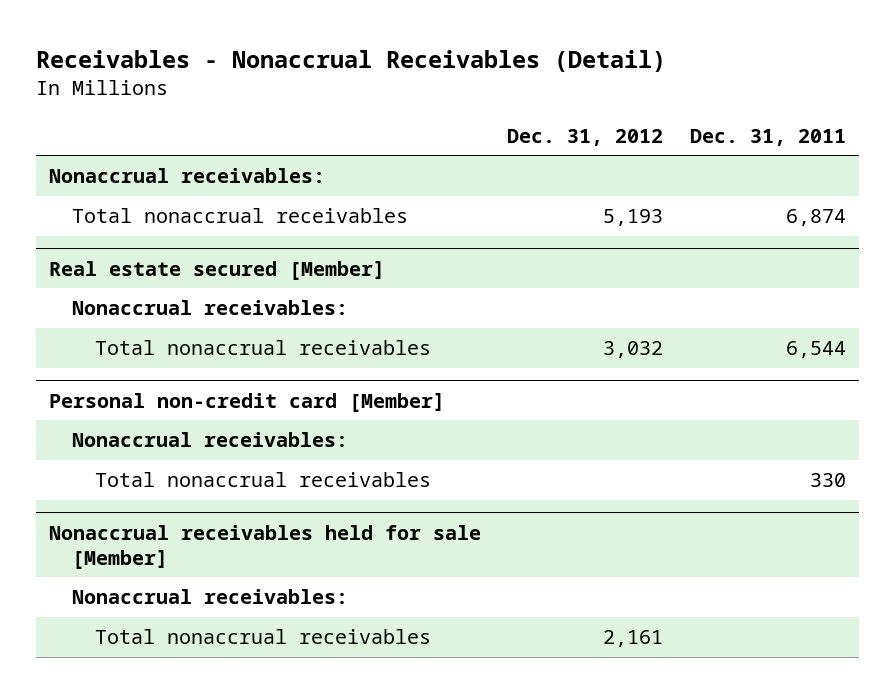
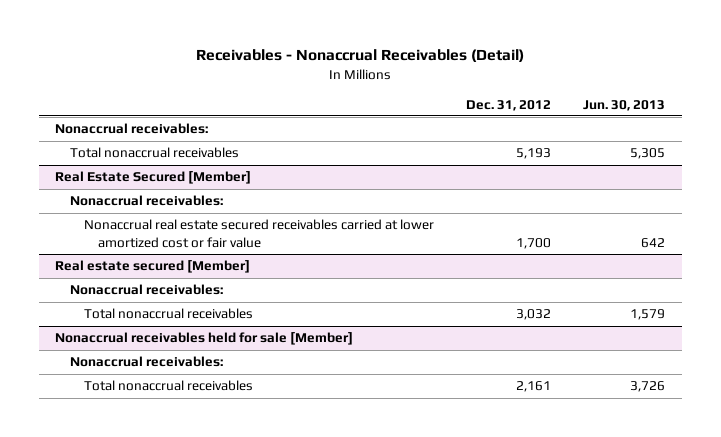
[689,128,846,146] Dec. 31, 2011 -> none
none -> [583,99,666,111] Jun. 30, 2013
none -> [55,171,252,185] Real Estate Secured [Member]
none -> [69,195,223,207] Nonaccrual receivables:
none -> [84,219,435,248] Nonaccrual real estate secured receivables carried at lower amortized cost or fair value
[49,392,446,412] Personal non-credit card [Member] -> none
[72,432,349,448] Nonaccrual receivables: -> none
[95,472,432,488] Total nonaccrual receivables -> none

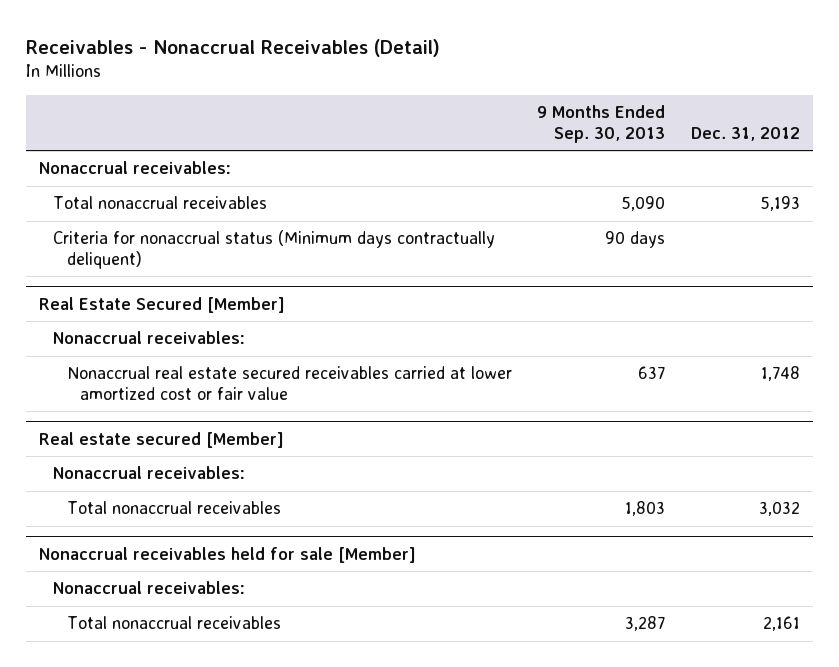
[583,99,666,111] Jun. 30, 2013 -> none
none -> [537,105,666,143] 9 Months Ended Sep. 30, 2013
none -> [52,230,495,269] Criteria for nonaccrual status (Minimum days contractually deliquent)
[516,237,552,249] 1,700 -> [761,366,801,382] 1,748

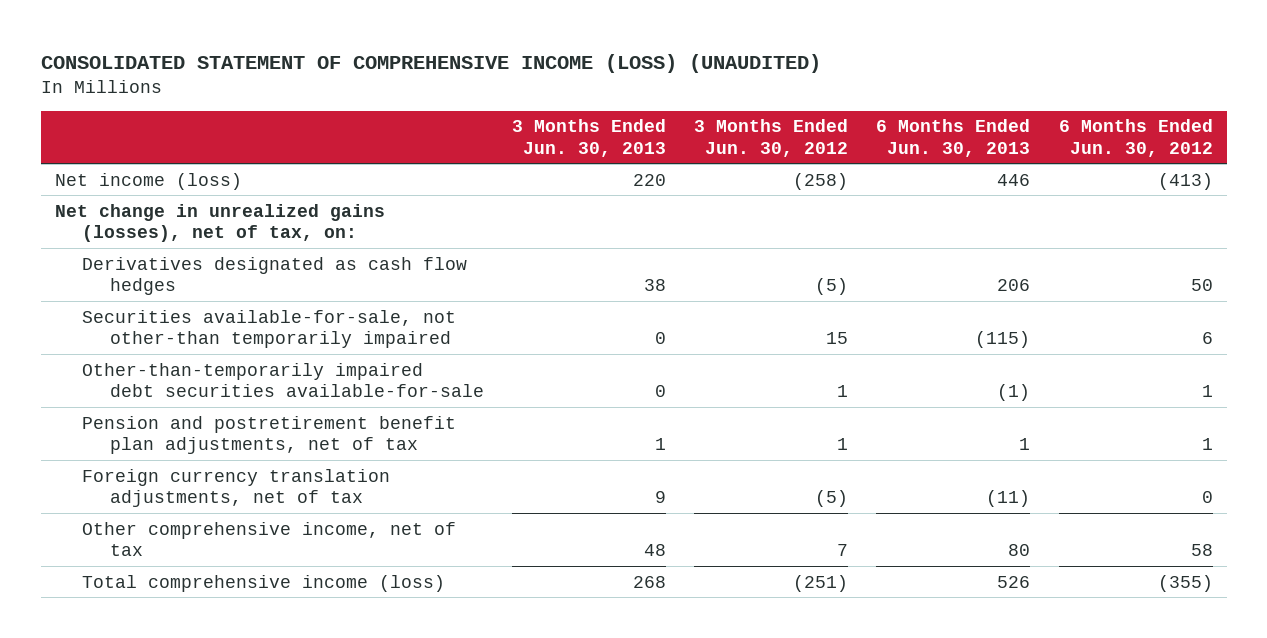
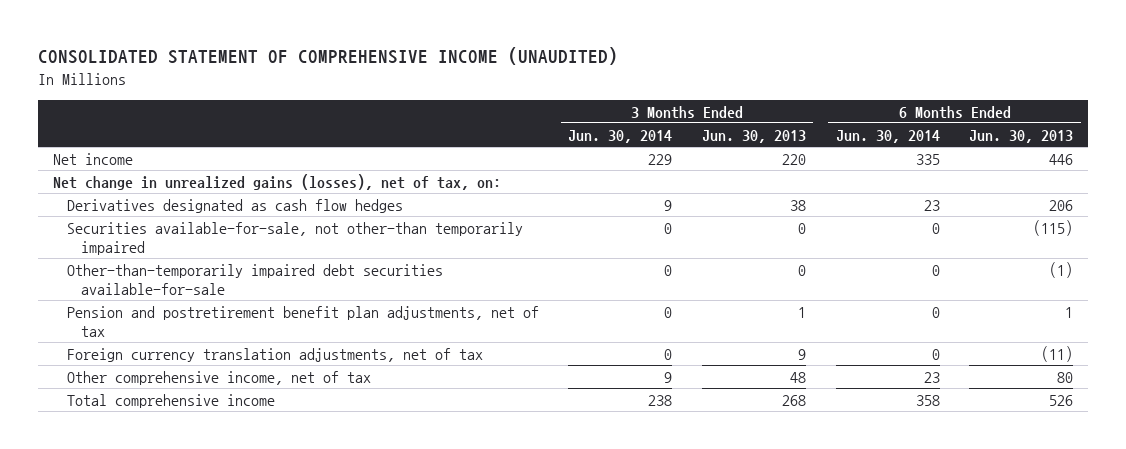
[40,53,821,73] CONSOLIDATED STATEMENT OF COMPREHENSIVE INCOME (LOSS) (UNAUDITED) -> [37,47,618,66] CONSOLIDATED STATEMENT OF COMPREHENSIVE INCOME (UNAUDITED)
[694,119,849,157] 3 Months Ended Jun. 30, 2012 -> none
[1058,119,1213,157] 6 Months Ended Jun. 30, 2012 -> none
none -> [568,129,673,143] Jun. 30, 2014
none -> [835,129,940,143] Jun. 30, 2014
[54,172,242,190] Net income (loss) -> [52,152,133,165] Net income
[82,574,446,592] Total comprehensive income (loss) -> [66,393,275,408] Total comprehensive income

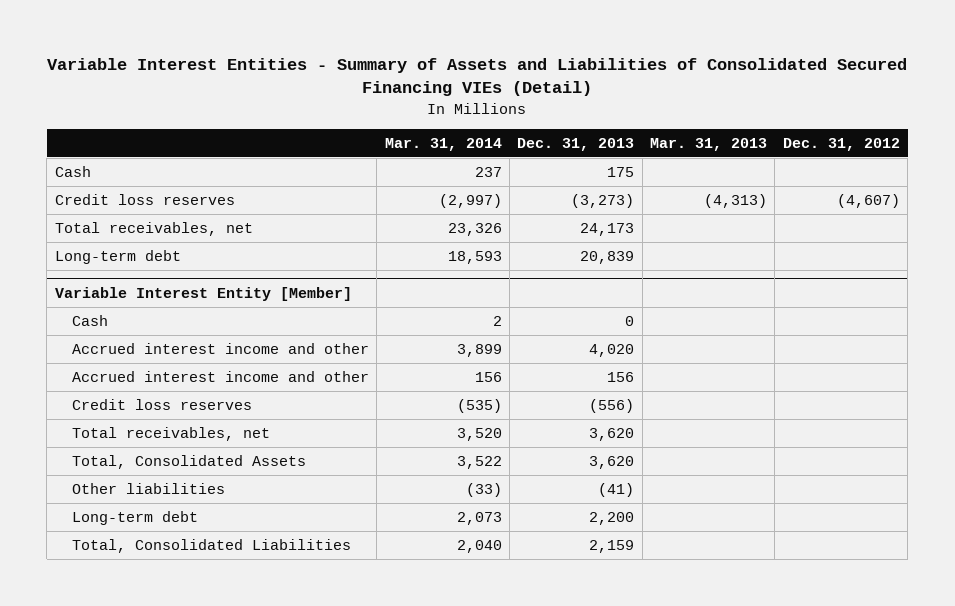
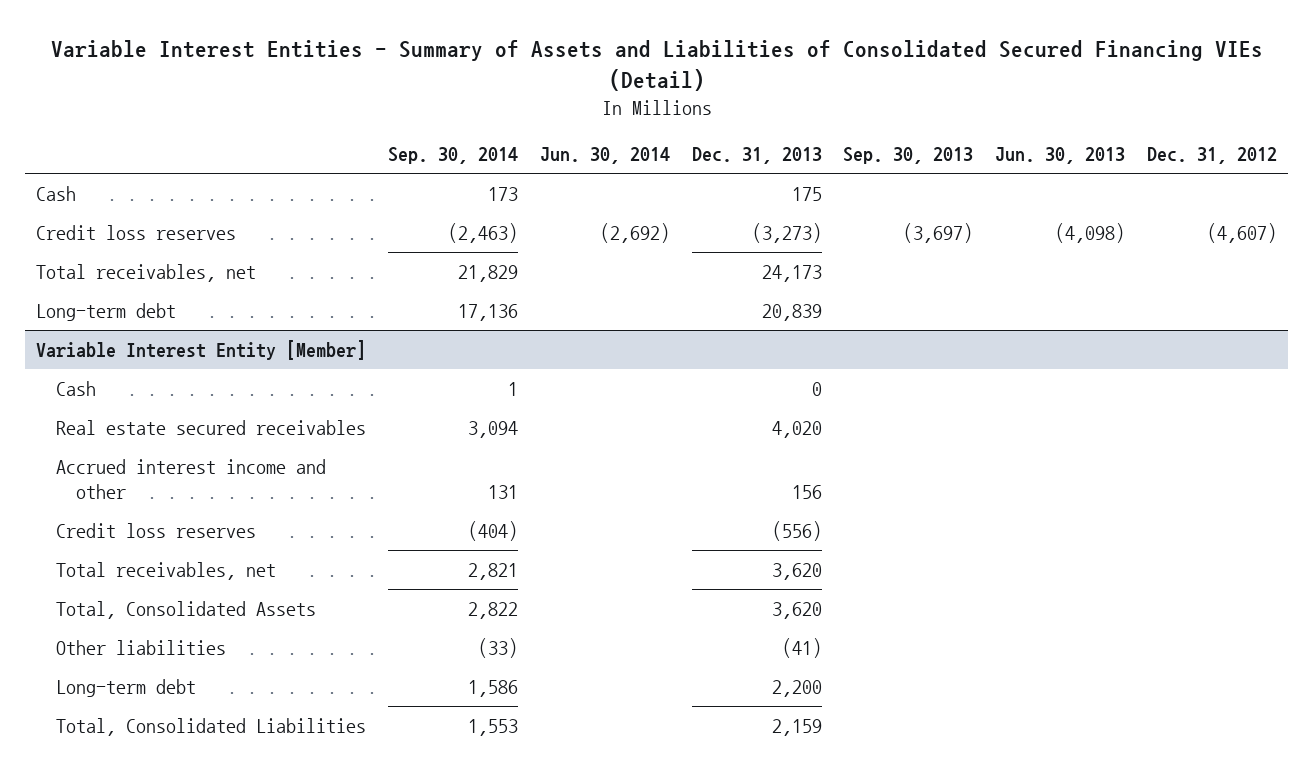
[384,137,502,151] Mar. 31, 2014 -> none
[650,137,768,151] Mar. 31, 2013 -> none
none -> [388,147,519,165] Sep. 30, 2014
none -> [539,147,670,165] Jun. 30, 2014
none -> [843,147,974,165] Sep. 30, 2013
none -> [995,147,1126,165] Jun. 30, 2013
[72,343,370,355] Accrued interest income and other -> [55,419,366,435] Real estate secured receivables

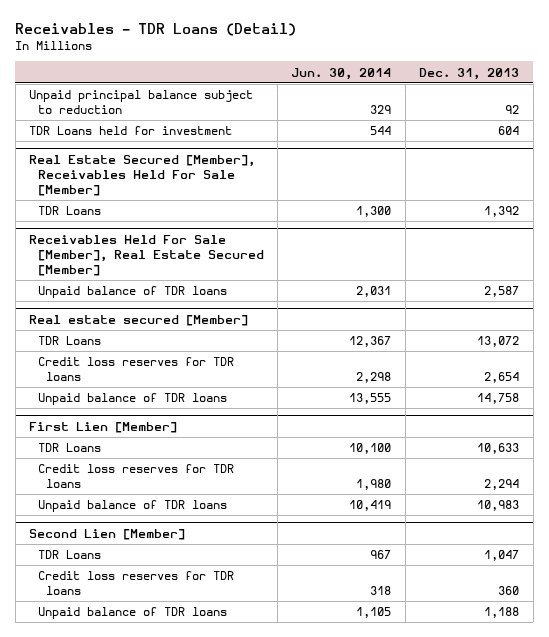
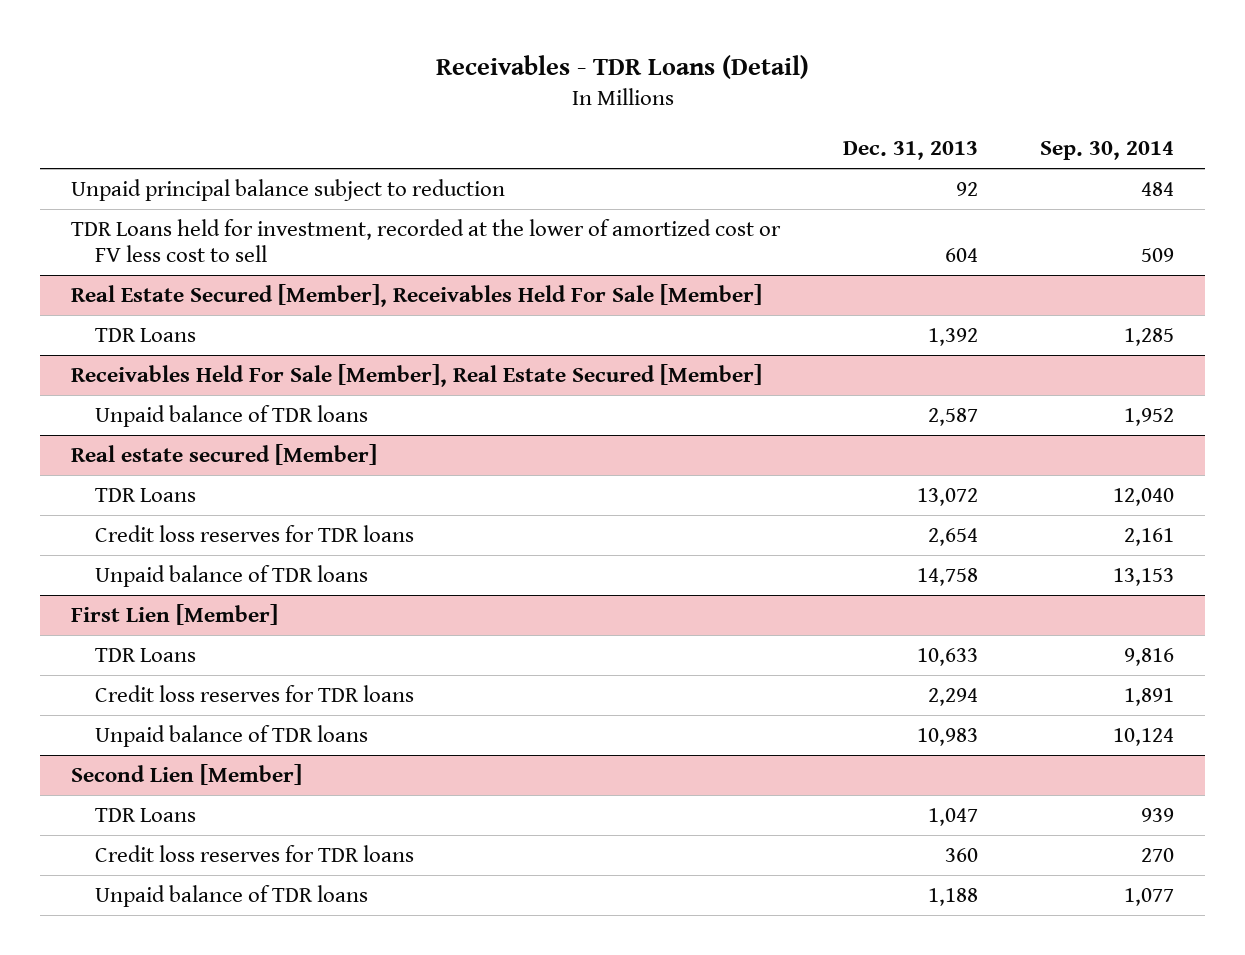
[291,67,392,80] Jun. 30, 2014 -> none
none -> [1040,140,1175,160] Sep. 30, 2014
[29,126,233,136] TDR Loans held for investment -> [71,219,782,262] TDR Loans held for investment, recorded at the lower of amortized cost or FV less cost to sell

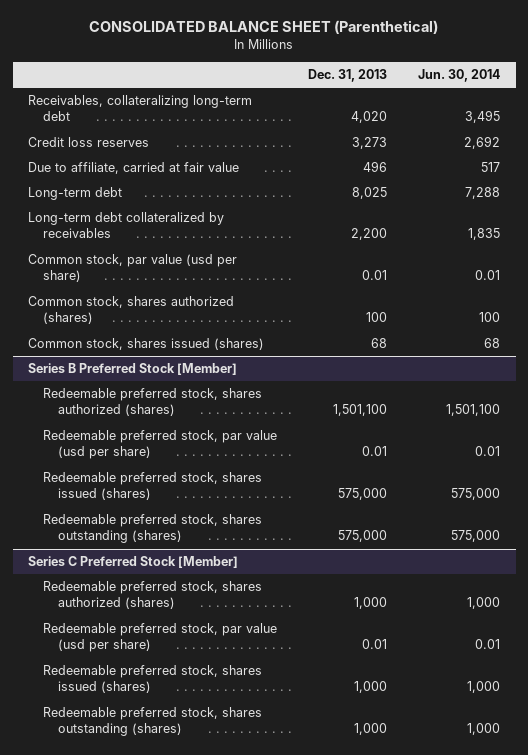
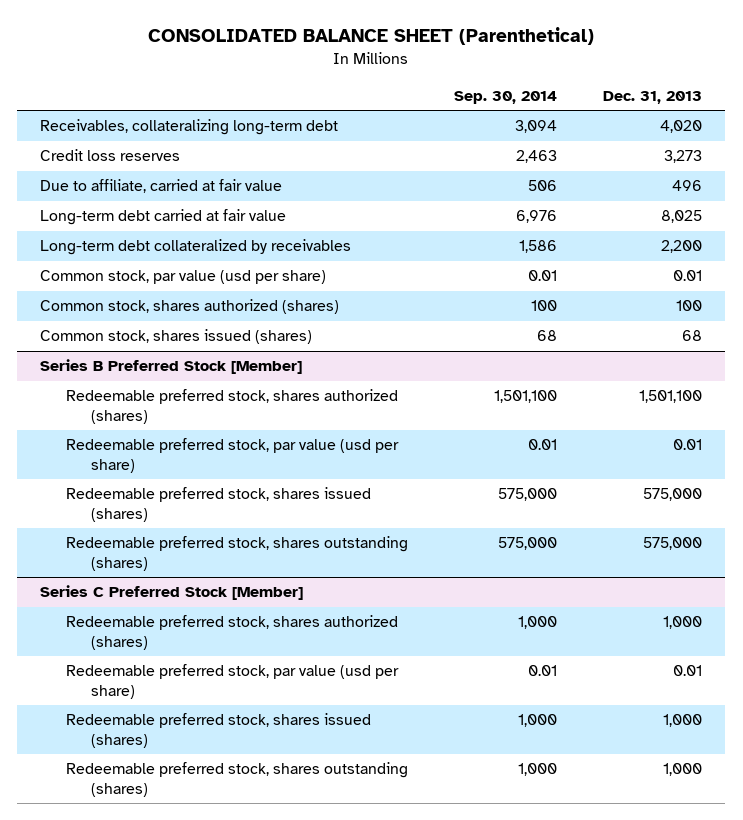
[418,69,501,83] Jun. 30, 2014 -> none
none -> [454,90,558,104] Sep. 30, 2014
[28,187,123,201] Long-term debt -> [40,209,287,226] Long-term debt carried at fair value

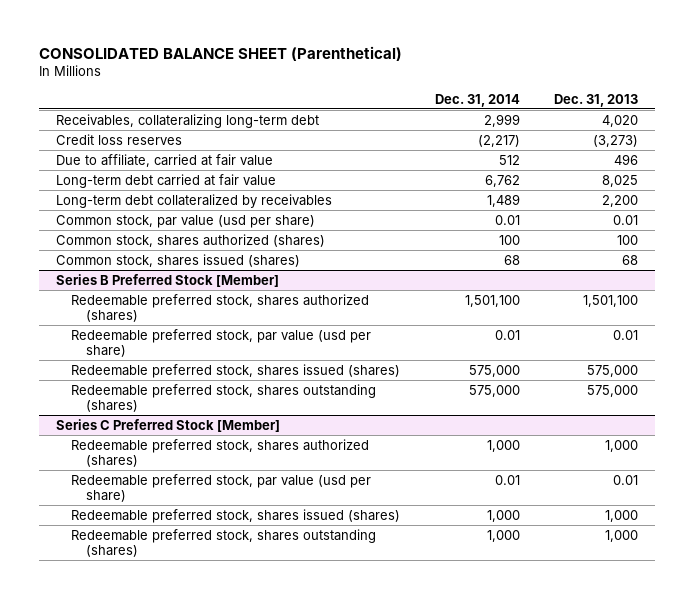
[454,90,558,104] Sep. 30, 2014 -> none
none -> [434,93,520,107] Dec. 31, 2014
[664,150,703,164] 3,273 -> [593,134,639,147] (3,273)

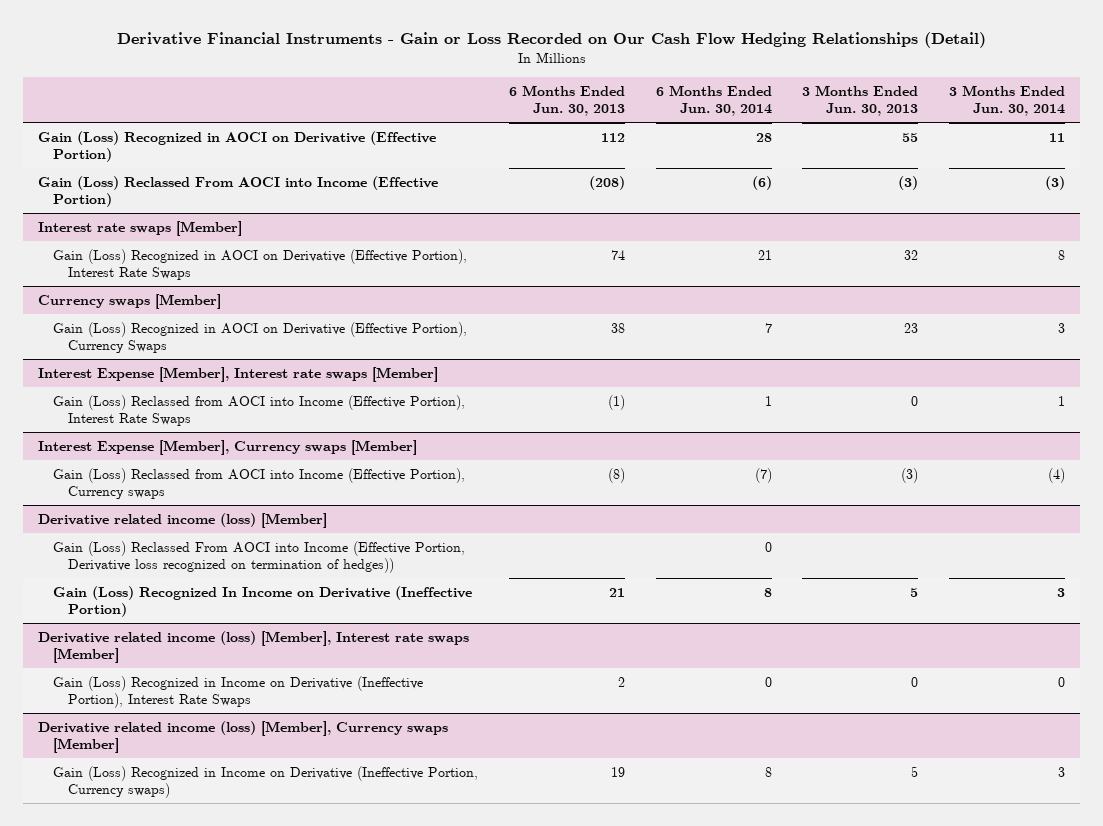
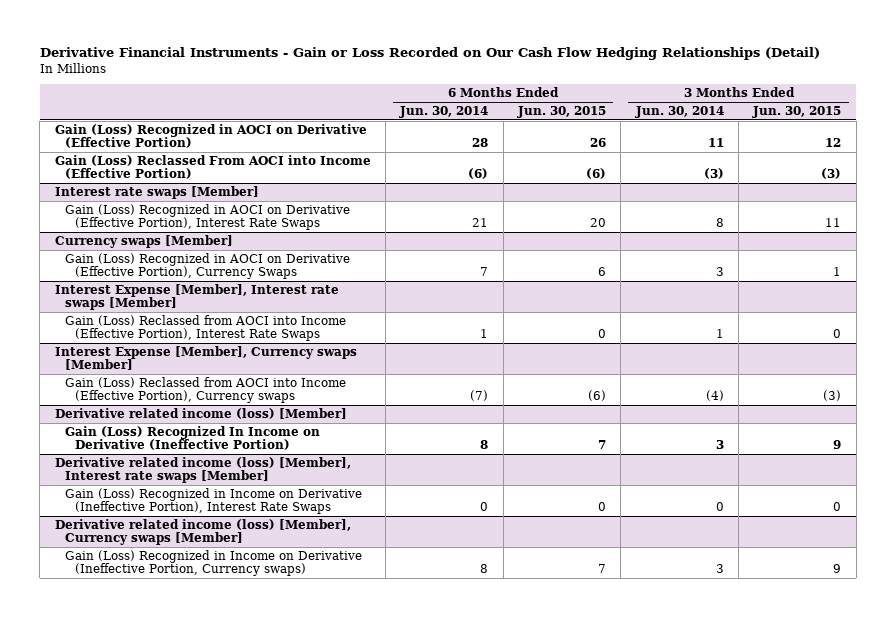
[508,84,625,116] 6 Months Ended Jun. 30, 2013 -> none
[802,84,919,116] 3 Months Ended Jun. 30, 2013 -> none
none -> [517,106,607,119] Jun. 30, 2015
none -> [752,106,842,119] Jun. 30, 2015
[53,540,466,574] Gain (Loss) Reclassed From AOCI into Income (Effective Portion, Derivative loss recognized on termination of hedges)) -> none

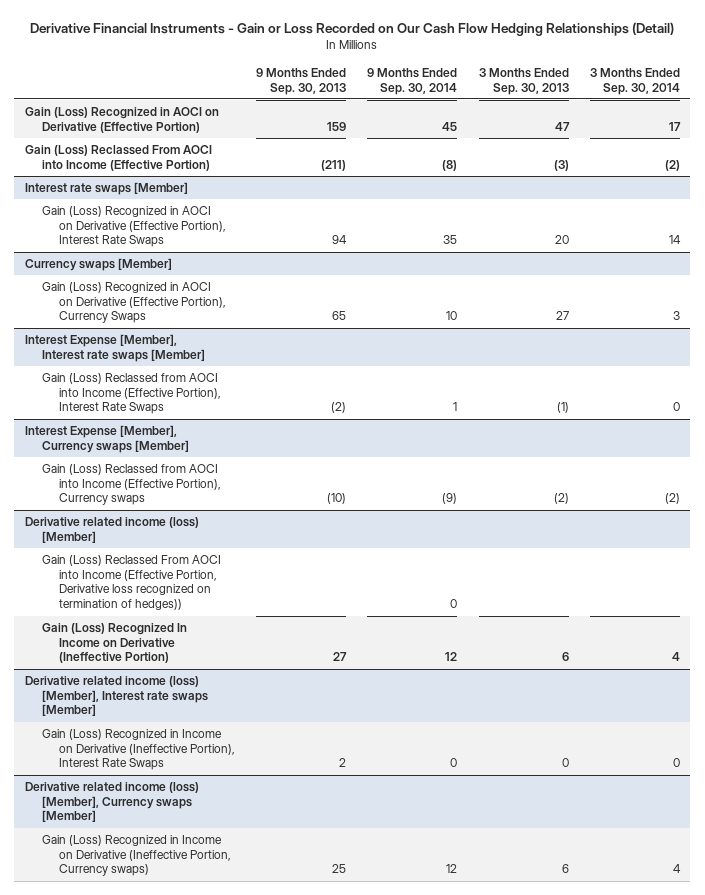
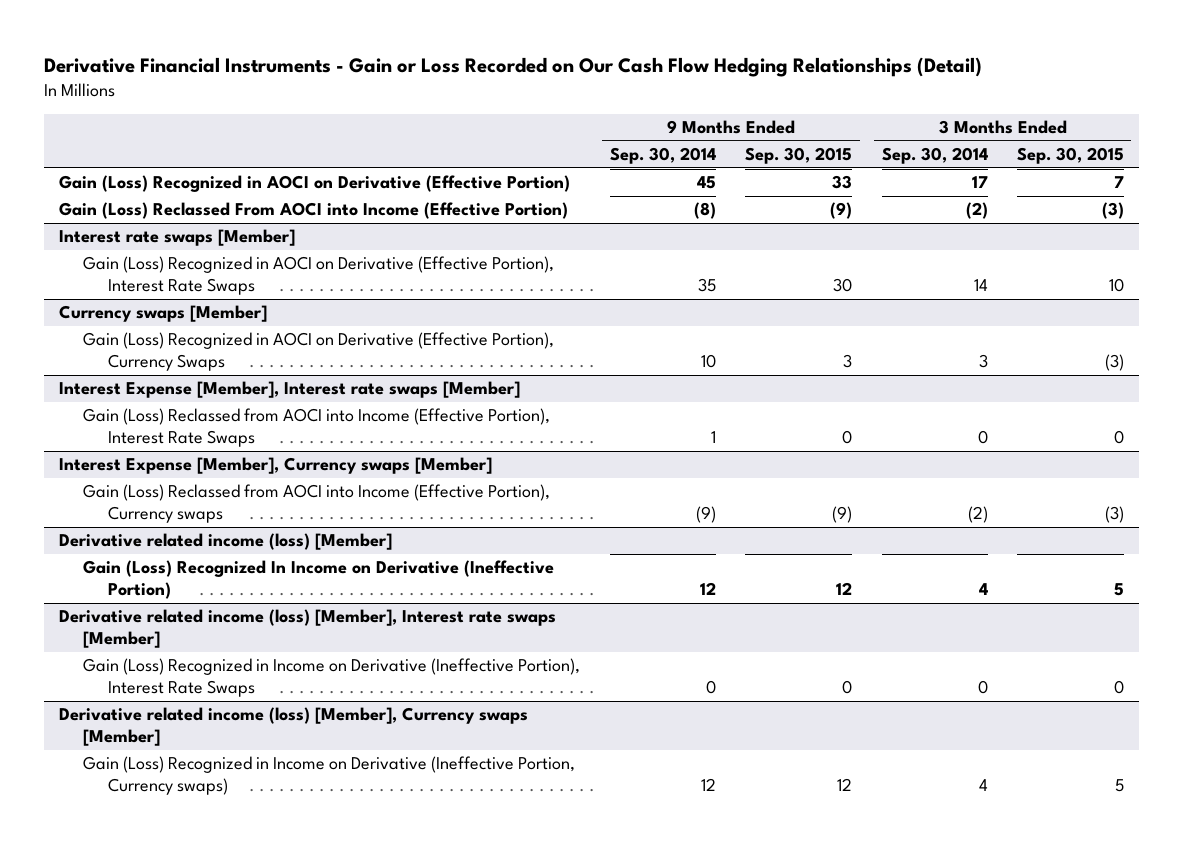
[256,67,347,95] 9 Months Ended Sep. 30, 2013 -> none
[478,67,569,95] 3 Months Ended Sep. 30, 2013 -> none
none -> [745,146,853,164] Sep. 30, 2015
none -> [1017,146,1125,164] Sep. 30, 2015
[42,555,222,611] Gain (Loss) Reclassed From AOCI into Income (Effective Portion, Derivative loss recognized on termination of hedges)) -> none

